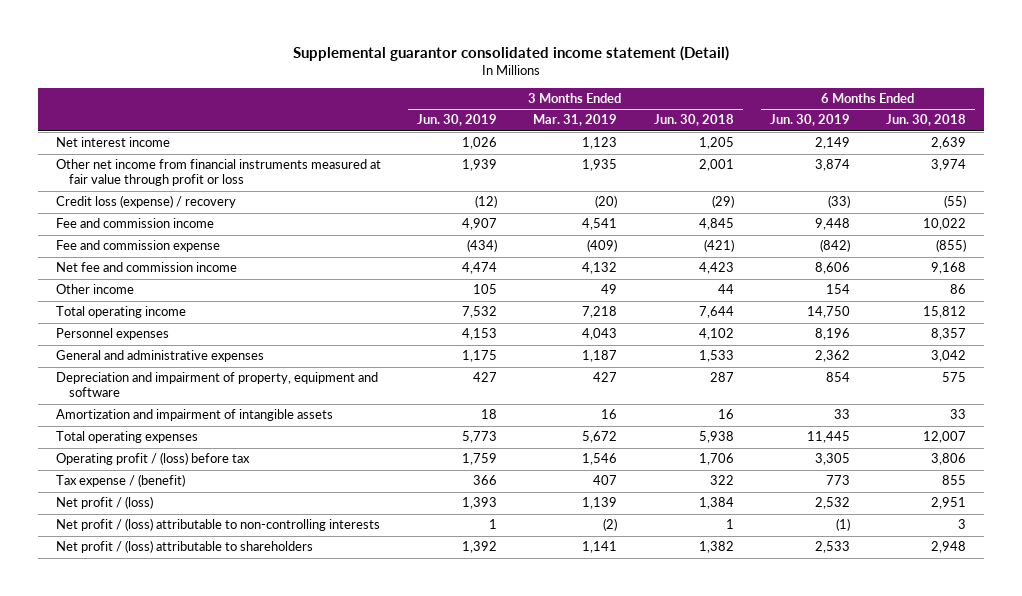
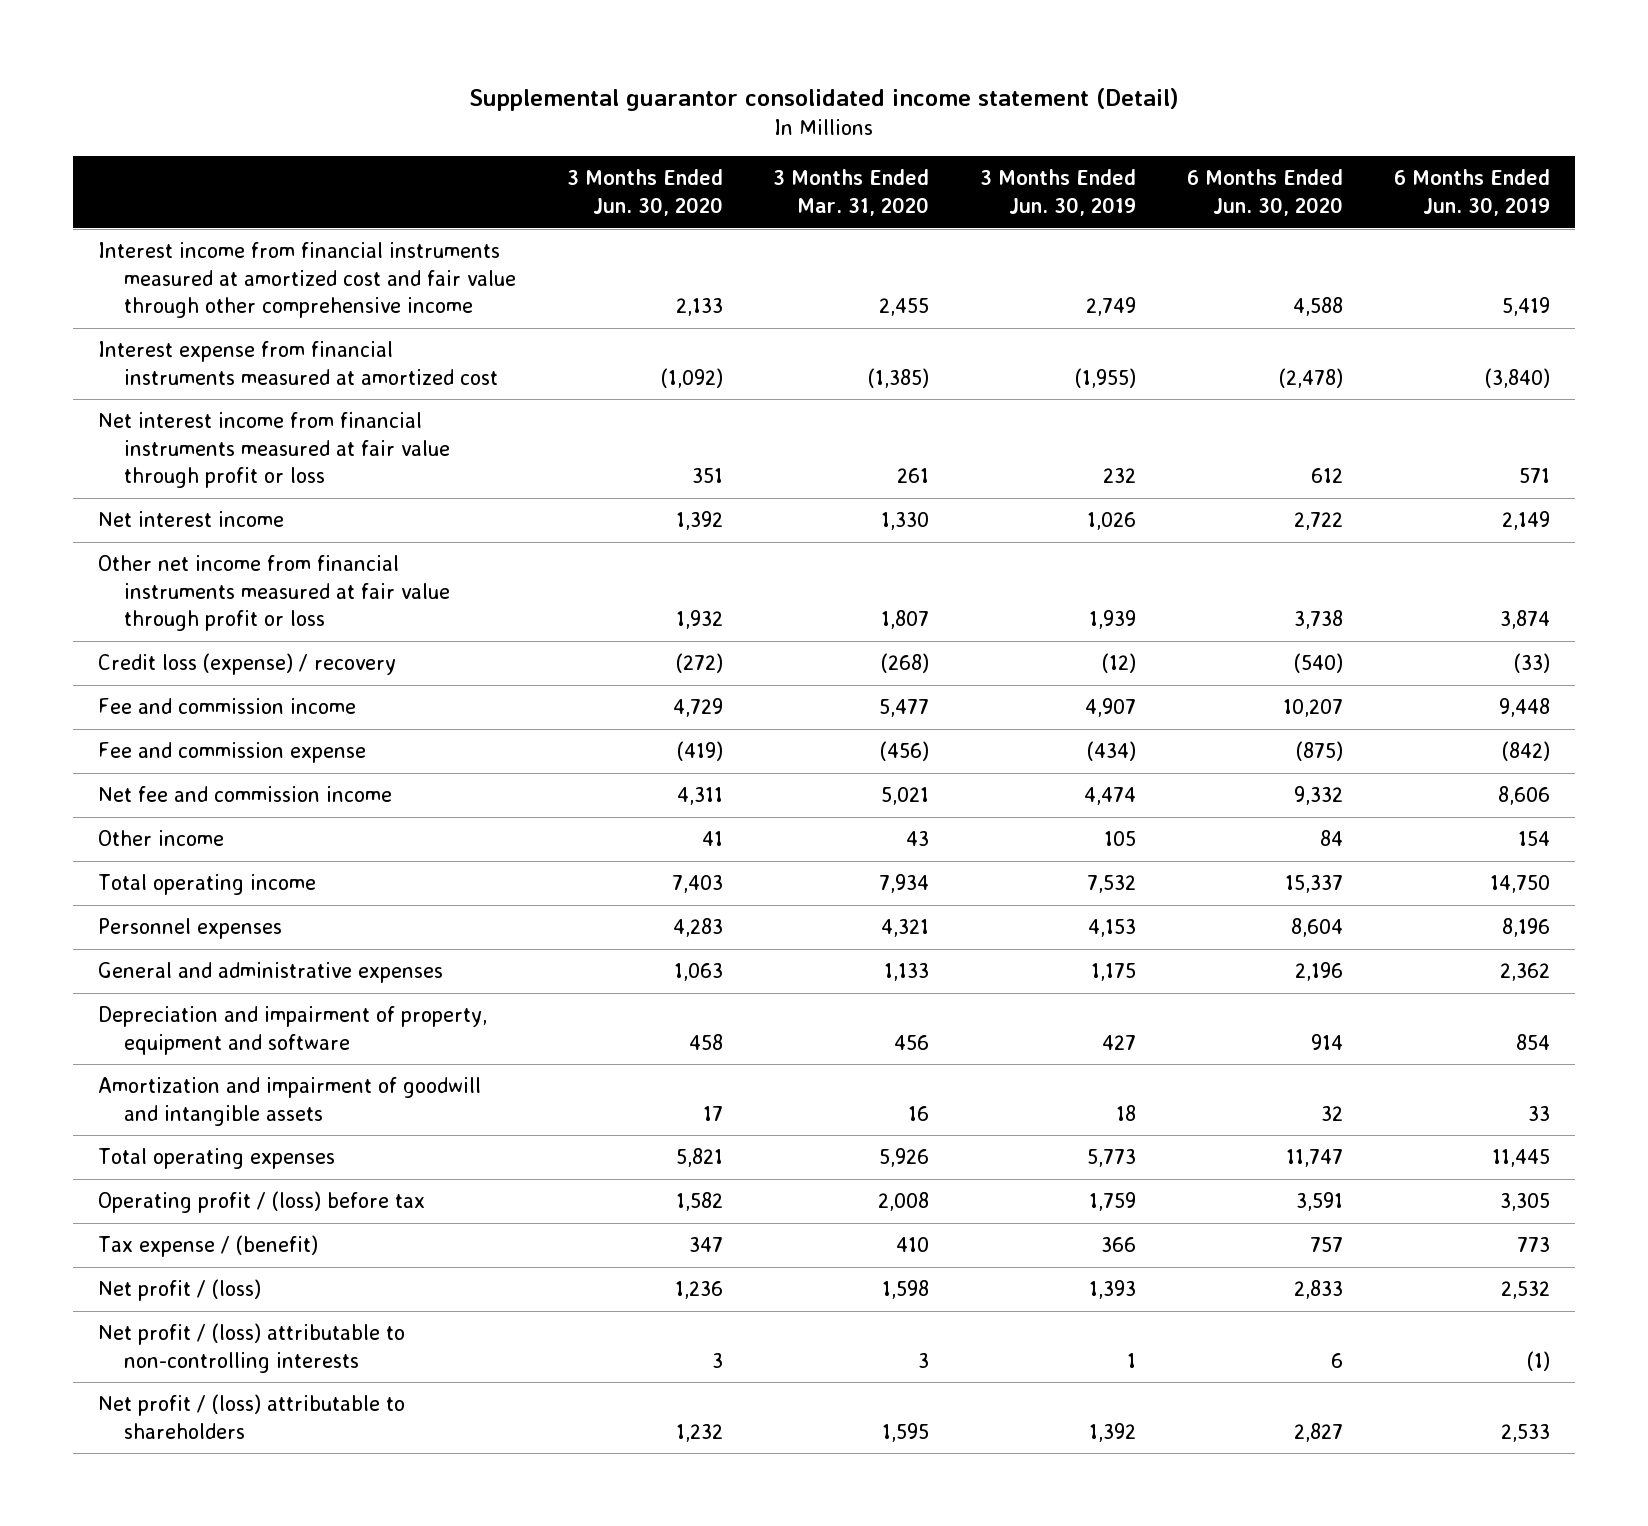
[533,114,618,127] Mar. 31, 2019 -> none
[653,114,734,127] Jun. 30, 2018 -> none
[886,114,967,127] Jun. 30, 2018 -> none
none -> [566,169,723,217] 3 Months Ended Jun. 30, 2020
none -> [773,169,930,217] 3 Months Ended Mar. 31, 2020
none -> [1187,169,1344,217] 6 Months Ended Jun. 30, 2020
none -> [98,242,516,319] Interest income from financial instruments measured at amortized cost and fair value through other comprehensive income
none -> [98,341,498,385] Interest expense from financial instruments measured at amortized cost
none -> [98,412,450,489] Net interest income from financial instruments measured at fair value through profit or loss
[55,409,333,422] Amortization and impairment of intangible assets -> [98,1077,482,1126] Amortization and impairment of goodwill and intangible assets

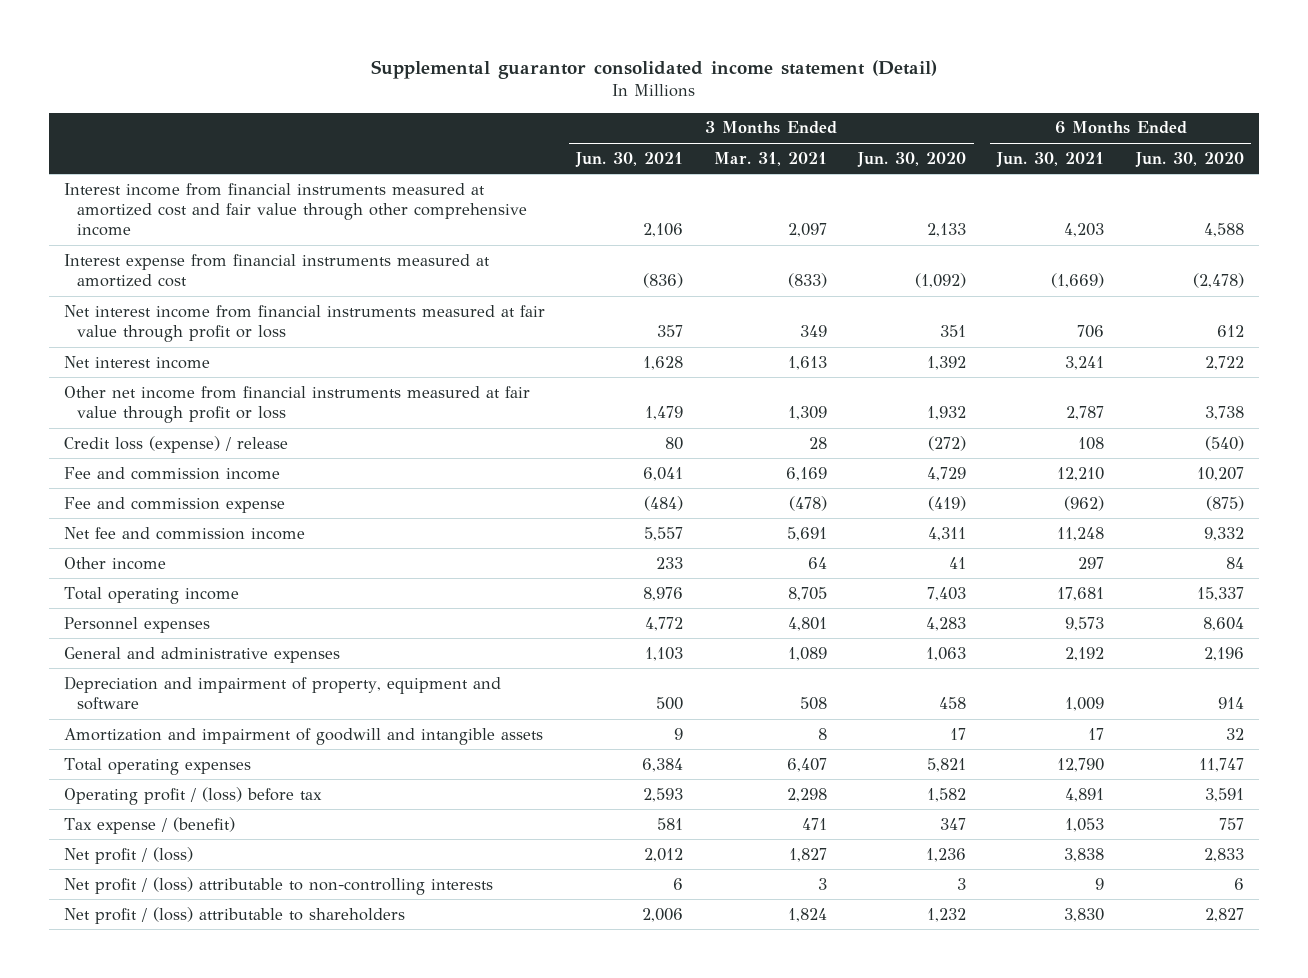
[773,169,930,217] 3 Months Ended Mar. 31, 2020 -> none
[980,169,1137,217] 3 Months Ended Jun. 30, 2019 -> none
[1393,169,1550,217] 6 Months Ended Jun. 30, 2019 -> none
none -> [575,151,684,167] Jun. 30, 2021
none -> [714,151,828,166] Mar. 31, 2021
none -> [996,151,1105,167] Jun. 30, 2021
[98,653,397,676] Credit loss (expense) / recovery -> [64,435,289,453] Credit loss (expense) / release

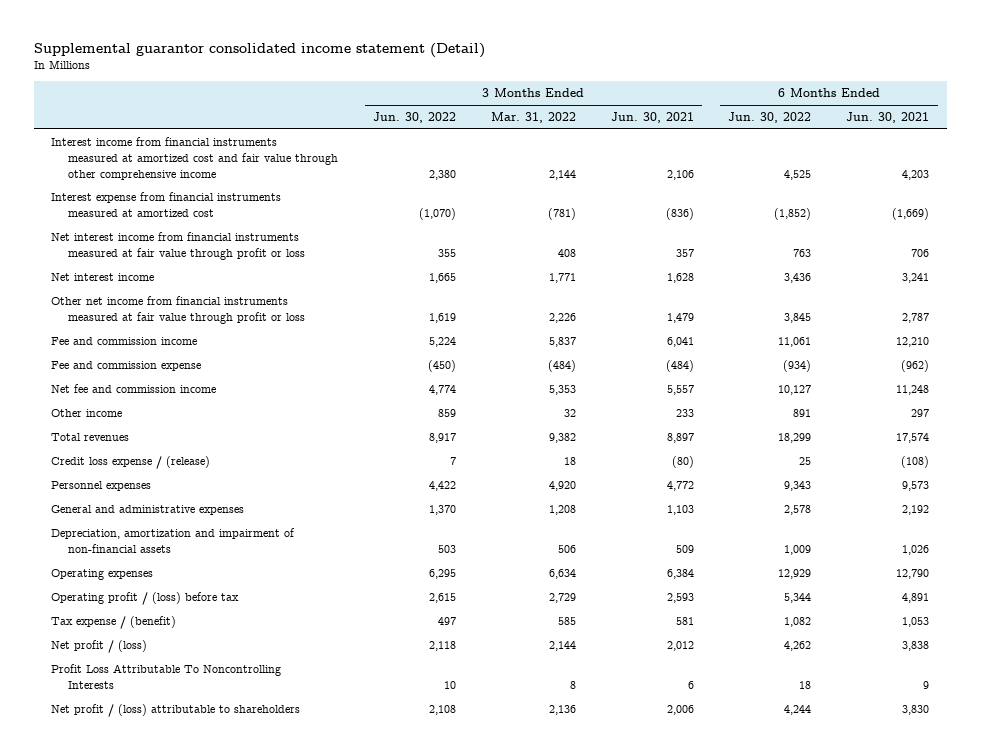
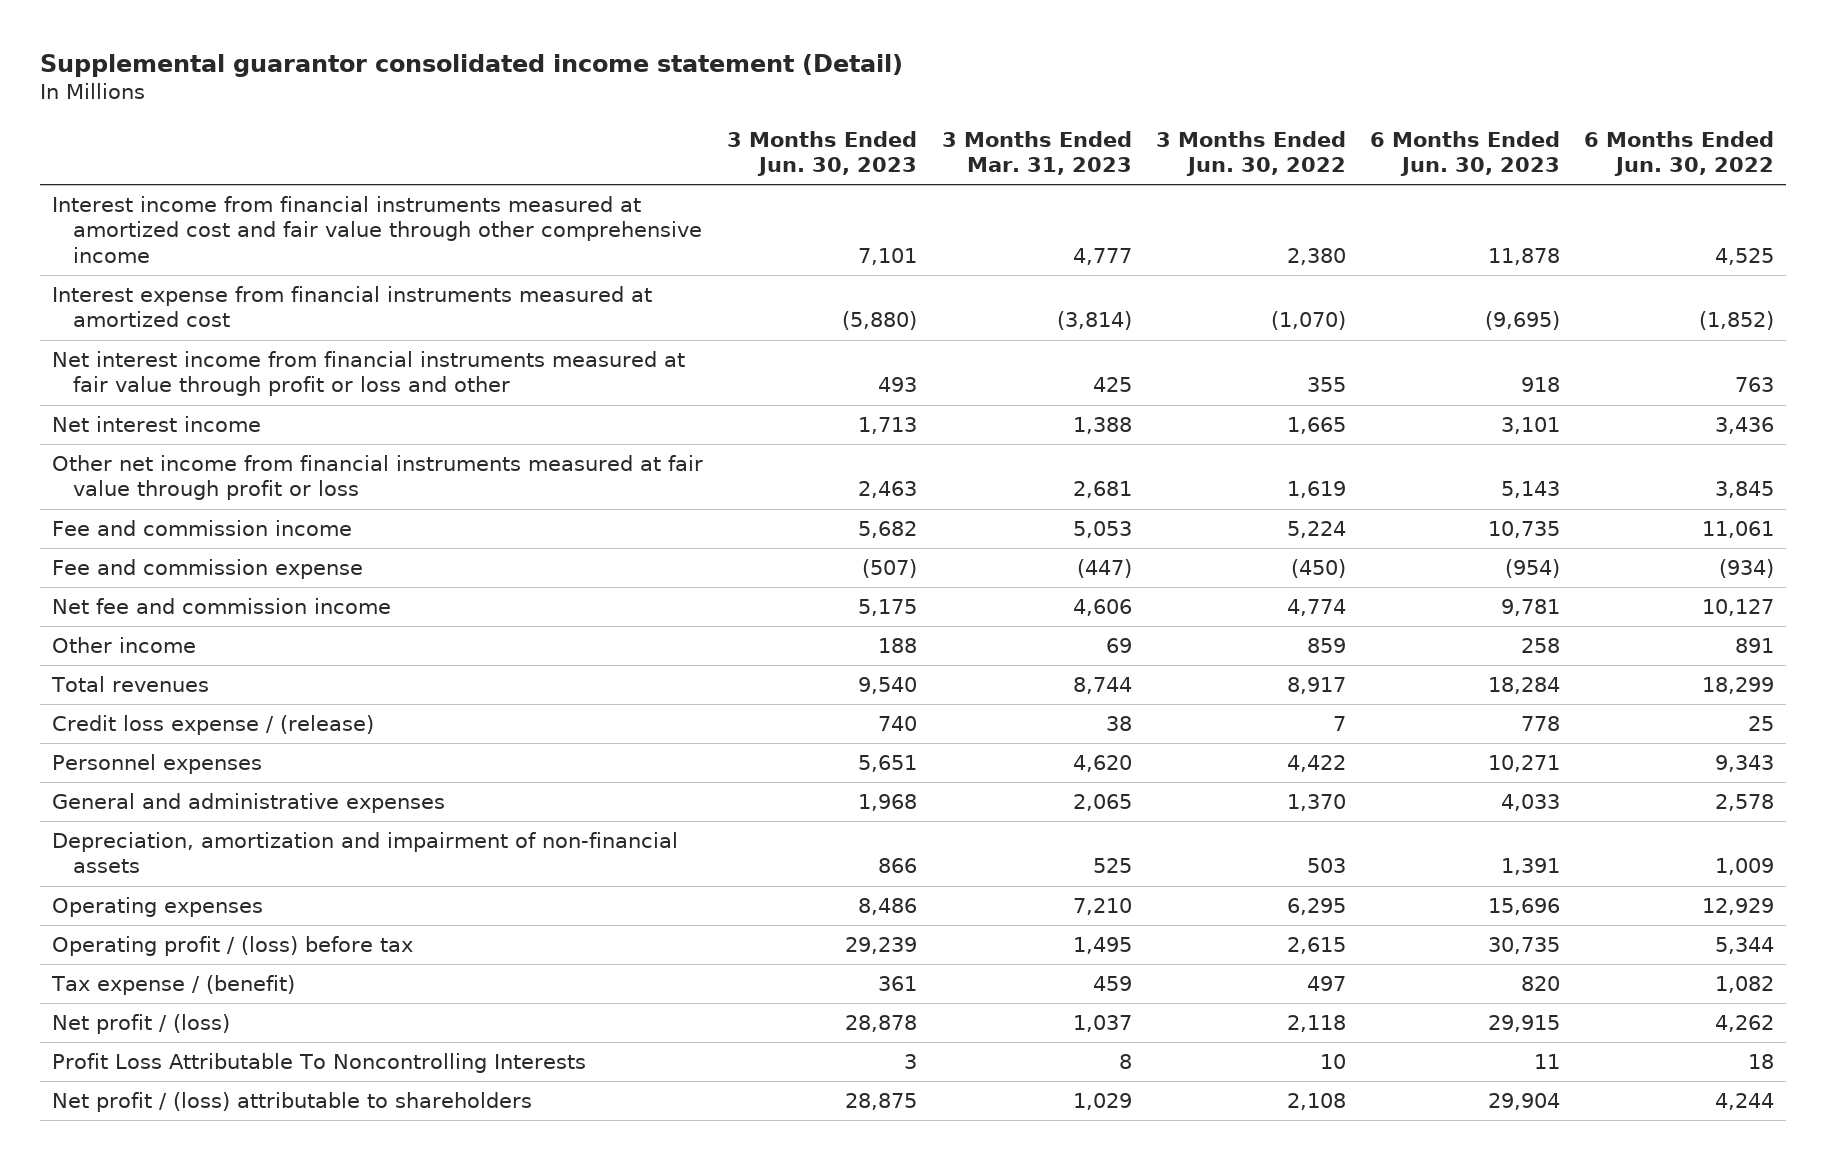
[490,112,576,124] Mar. 31, 2022 -> none
[610,112,694,124] Jun. 30, 2021 -> none
[846,112,930,124] Jun. 30, 2021 -> none
none -> [727,130,918,177] 3 Months Ended Jun. 30, 2023
none -> [941,130,1132,176] 3 Months Ended Mar. 31, 2023
none -> [1369,130,1560,177] 6 Months Ended Jun. 30, 2023
[51,232,306,260] Net interest income from financial instruments measured at fair value through profit or loss -> [52,350,686,397] Net interest income from financial instruments measured at fair value through profit or loss and other

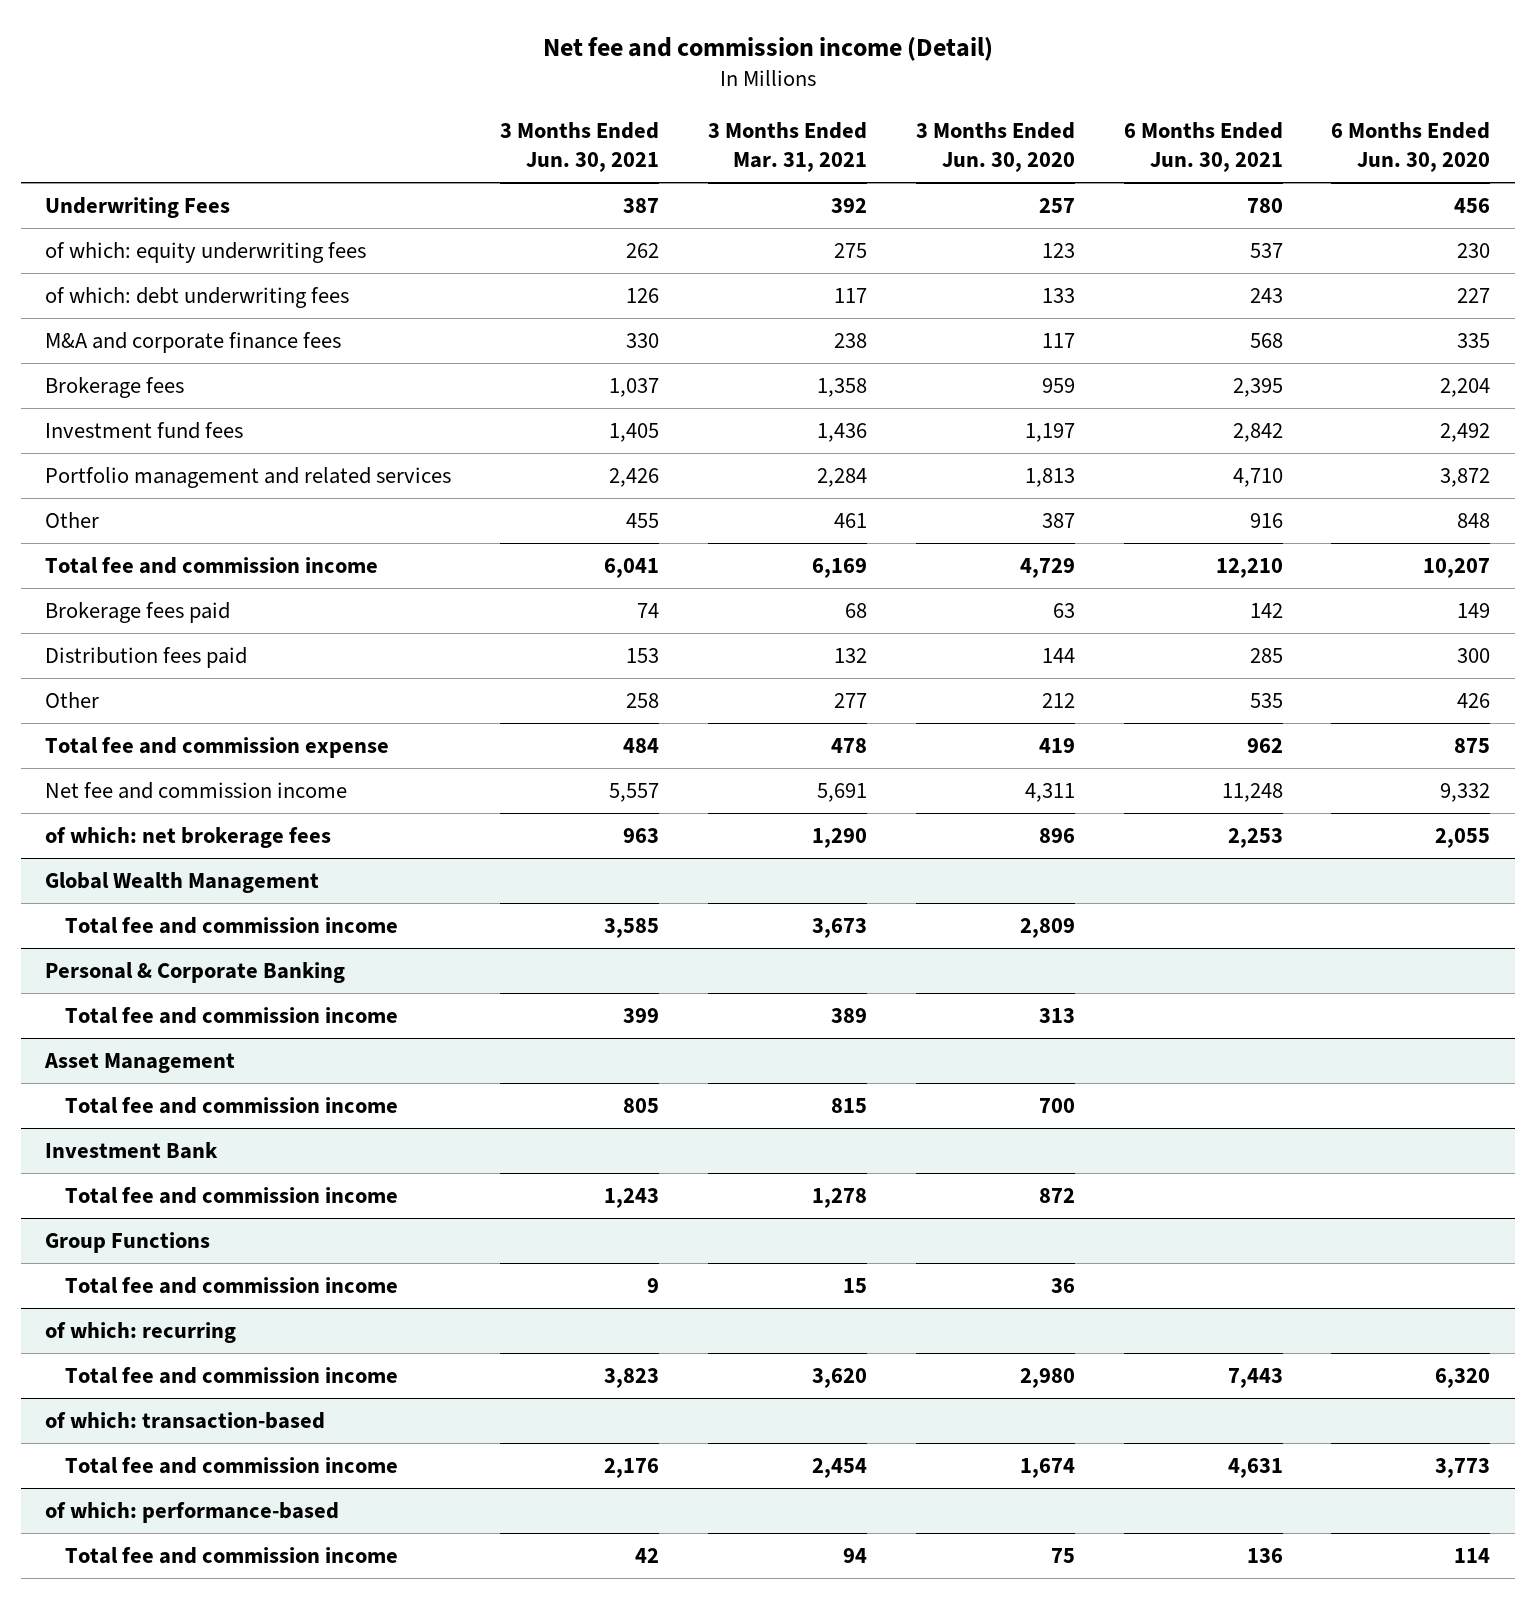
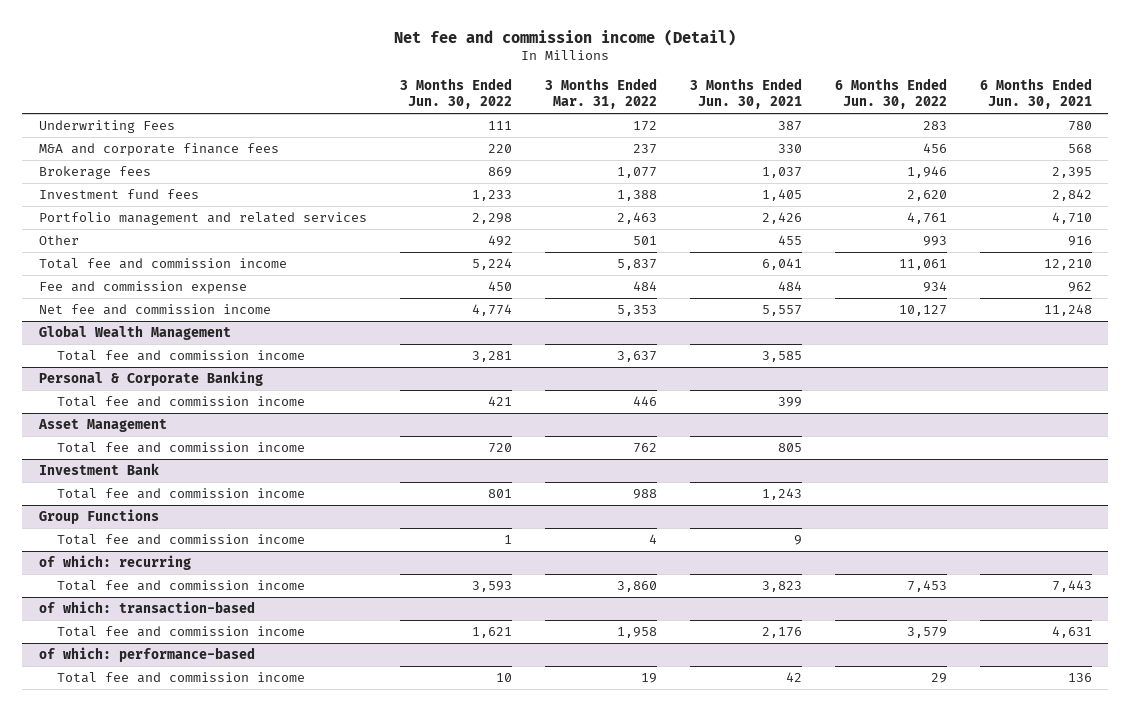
[707,122,867,173] 3 Months Ended Mar. 31, 2021 -> none
[915,122,1075,173] 3 Months Ended Jun. 30, 2020 -> none
[1331,122,1491,173] 6 Months Ended Jun. 30, 2020 -> none
none -> [399,77,512,110] 3 Months Ended Jun. 30, 2022
none -> [544,77,657,110] 3 Months Ended Mar. 31, 2022
none -> [834,77,947,110] 6 Months Ended Jun. 30, 2022
[45,242,367,264] of which: equity underwriting fees -> none
[45,287,350,309] of which: debt underwriting fees -> none
[45,602,231,624] Brokerage fees paid -> none
[45,647,248,669] Distribution fees paid -> none
[45,692,100,709] Other -> none
[45,737,390,759] Total fee and commission expense -> [38,281,247,295] Fee and commission expense
[45,827,332,849] of which: net brokerage fees -> none

